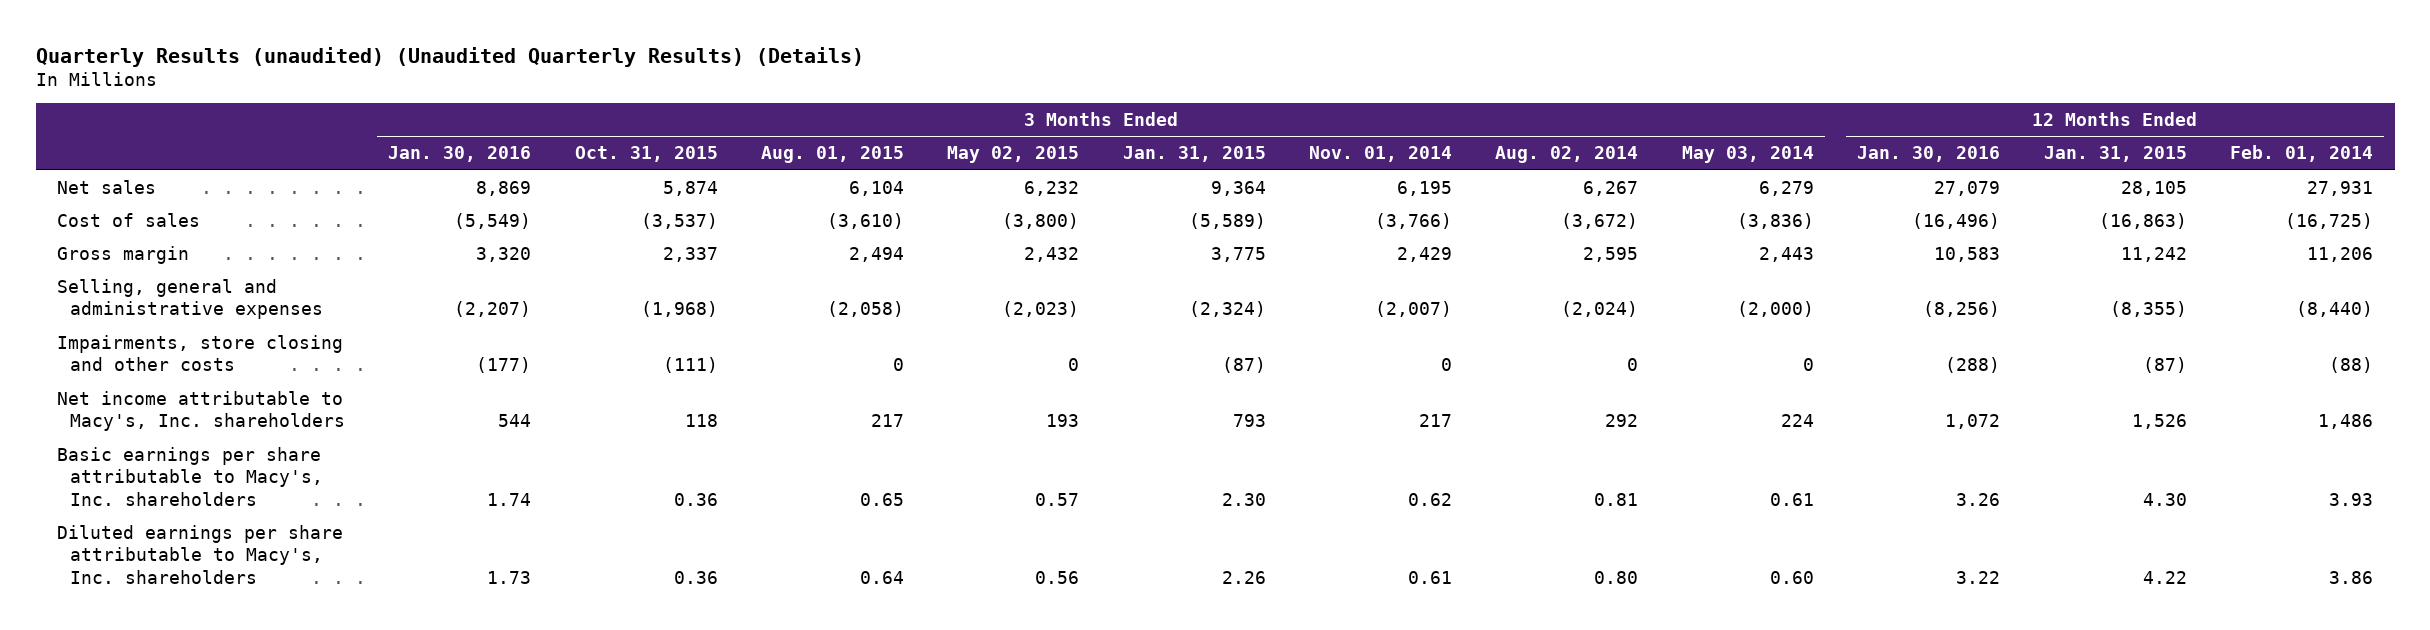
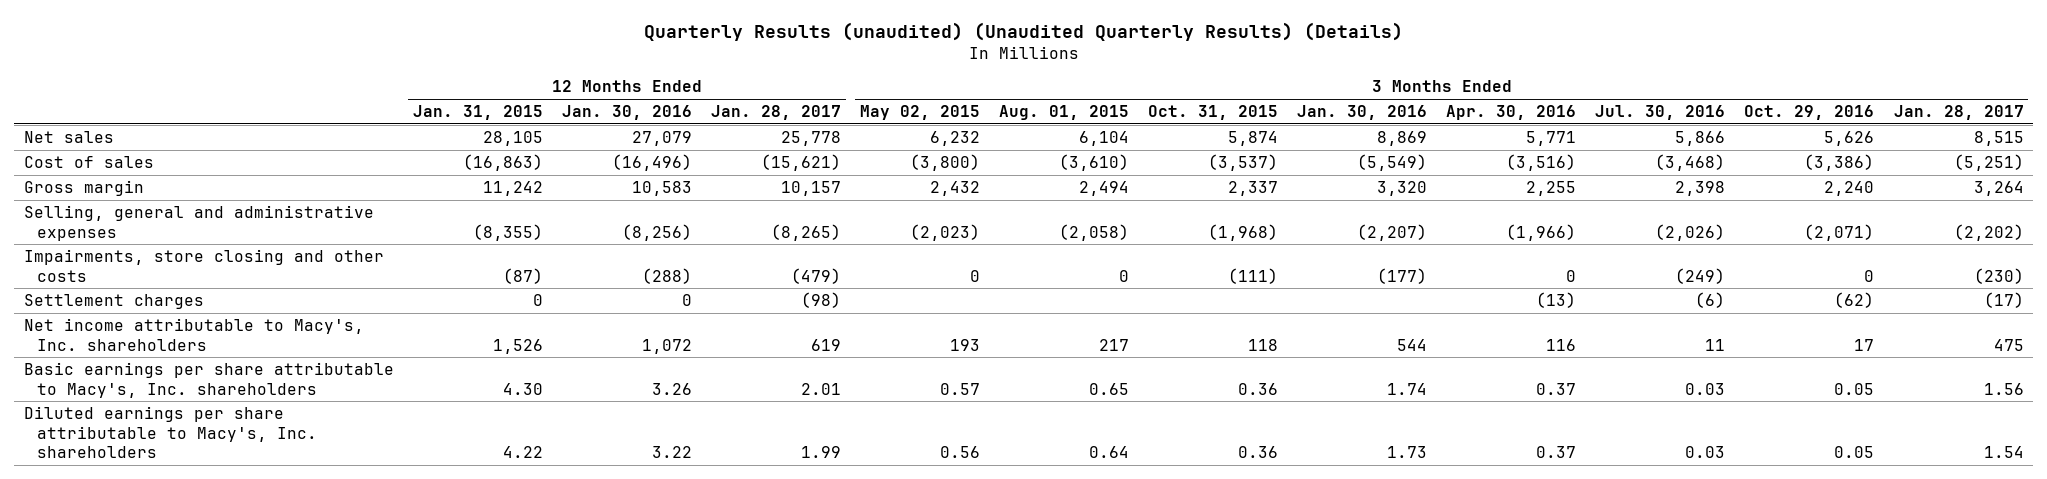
[1122,146,1266,163] Jan. 31, 2015 -> none
[1309,146,1453,163] Nov. 01, 2014 -> none
[1495,146,1639,164] Aug. 02, 2014 -> none
[1681,146,1814,164] May 03, 2014 -> none
[2229,145,2373,163] Feb. 01, 2014 -> none
none -> [710,105,841,121] Jan. 28, 2017
none -> [1446,105,1577,121] Apr. 30, 2016
none -> [1595,105,1726,121] Jul. 30, 2016
none -> [1744,105,1875,121] Oct. 29, 2016
none -> [1893,105,2024,121] Jan. 28, 2017
none -> [23,293,204,309] Settlement charges

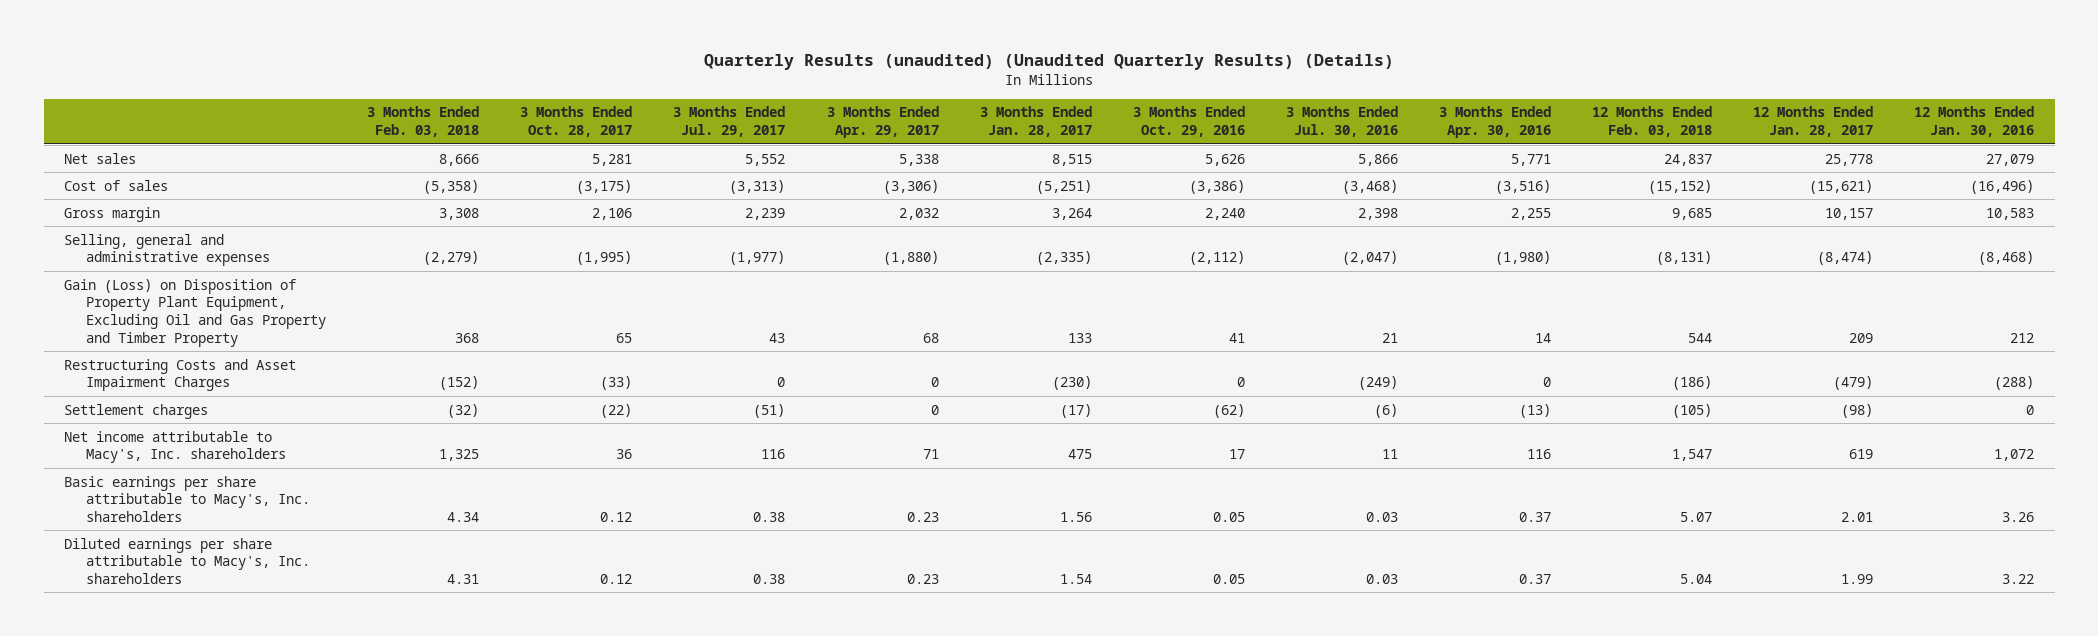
[412,105,543,121] Jan. 31, 2015 -> none
[859,105,980,121] May 02, 2015 -> none
[998,105,1129,121] Aug. 01, 2015 -> none
[1148,105,1279,121] Oct. 31, 2015 -> none
[1297,105,1428,121] Jan. 30, 2016 -> none
none -> [367,106,480,138] 3 Months Ended Feb. 03, 2018
none -> [520,106,633,138] 3 Months Ended Oct. 28, 2017
none -> [673,106,786,138] 3 Months Ended Jul. 29, 2017
none -> [826,106,939,139] 3 Months Ended Apr. 29, 2017
none -> [1592,106,1713,138] 12 Months Ended Feb. 03, 2018
[621,223,692,241] (8,256) -> [1978,251,2035,266] (8,468)
[770,223,841,241] (8,265) -> [1817,251,1874,266] (8,474)
[1506,223,1577,241] (1,966) -> [1495,251,1552,266] (1,980)
[1655,223,1726,241] (2,026) -> [1341,251,1398,266] (2,047)
[1804,223,1875,241] (2,071) -> [1188,251,1245,266] (2,112)
[1953,223,2024,241] (2,202) -> [1035,251,1092,266] (2,335)
none -> [64,278,327,347] Gain (Loss) on Disposition of Property Plant Equipment, Excluding Oil and Gas Property and Timber Property
[23,248,384,282] Impairments, store closing and other costs -> [64,358,297,392] Restructuring Costs and Asset Impairment Charges

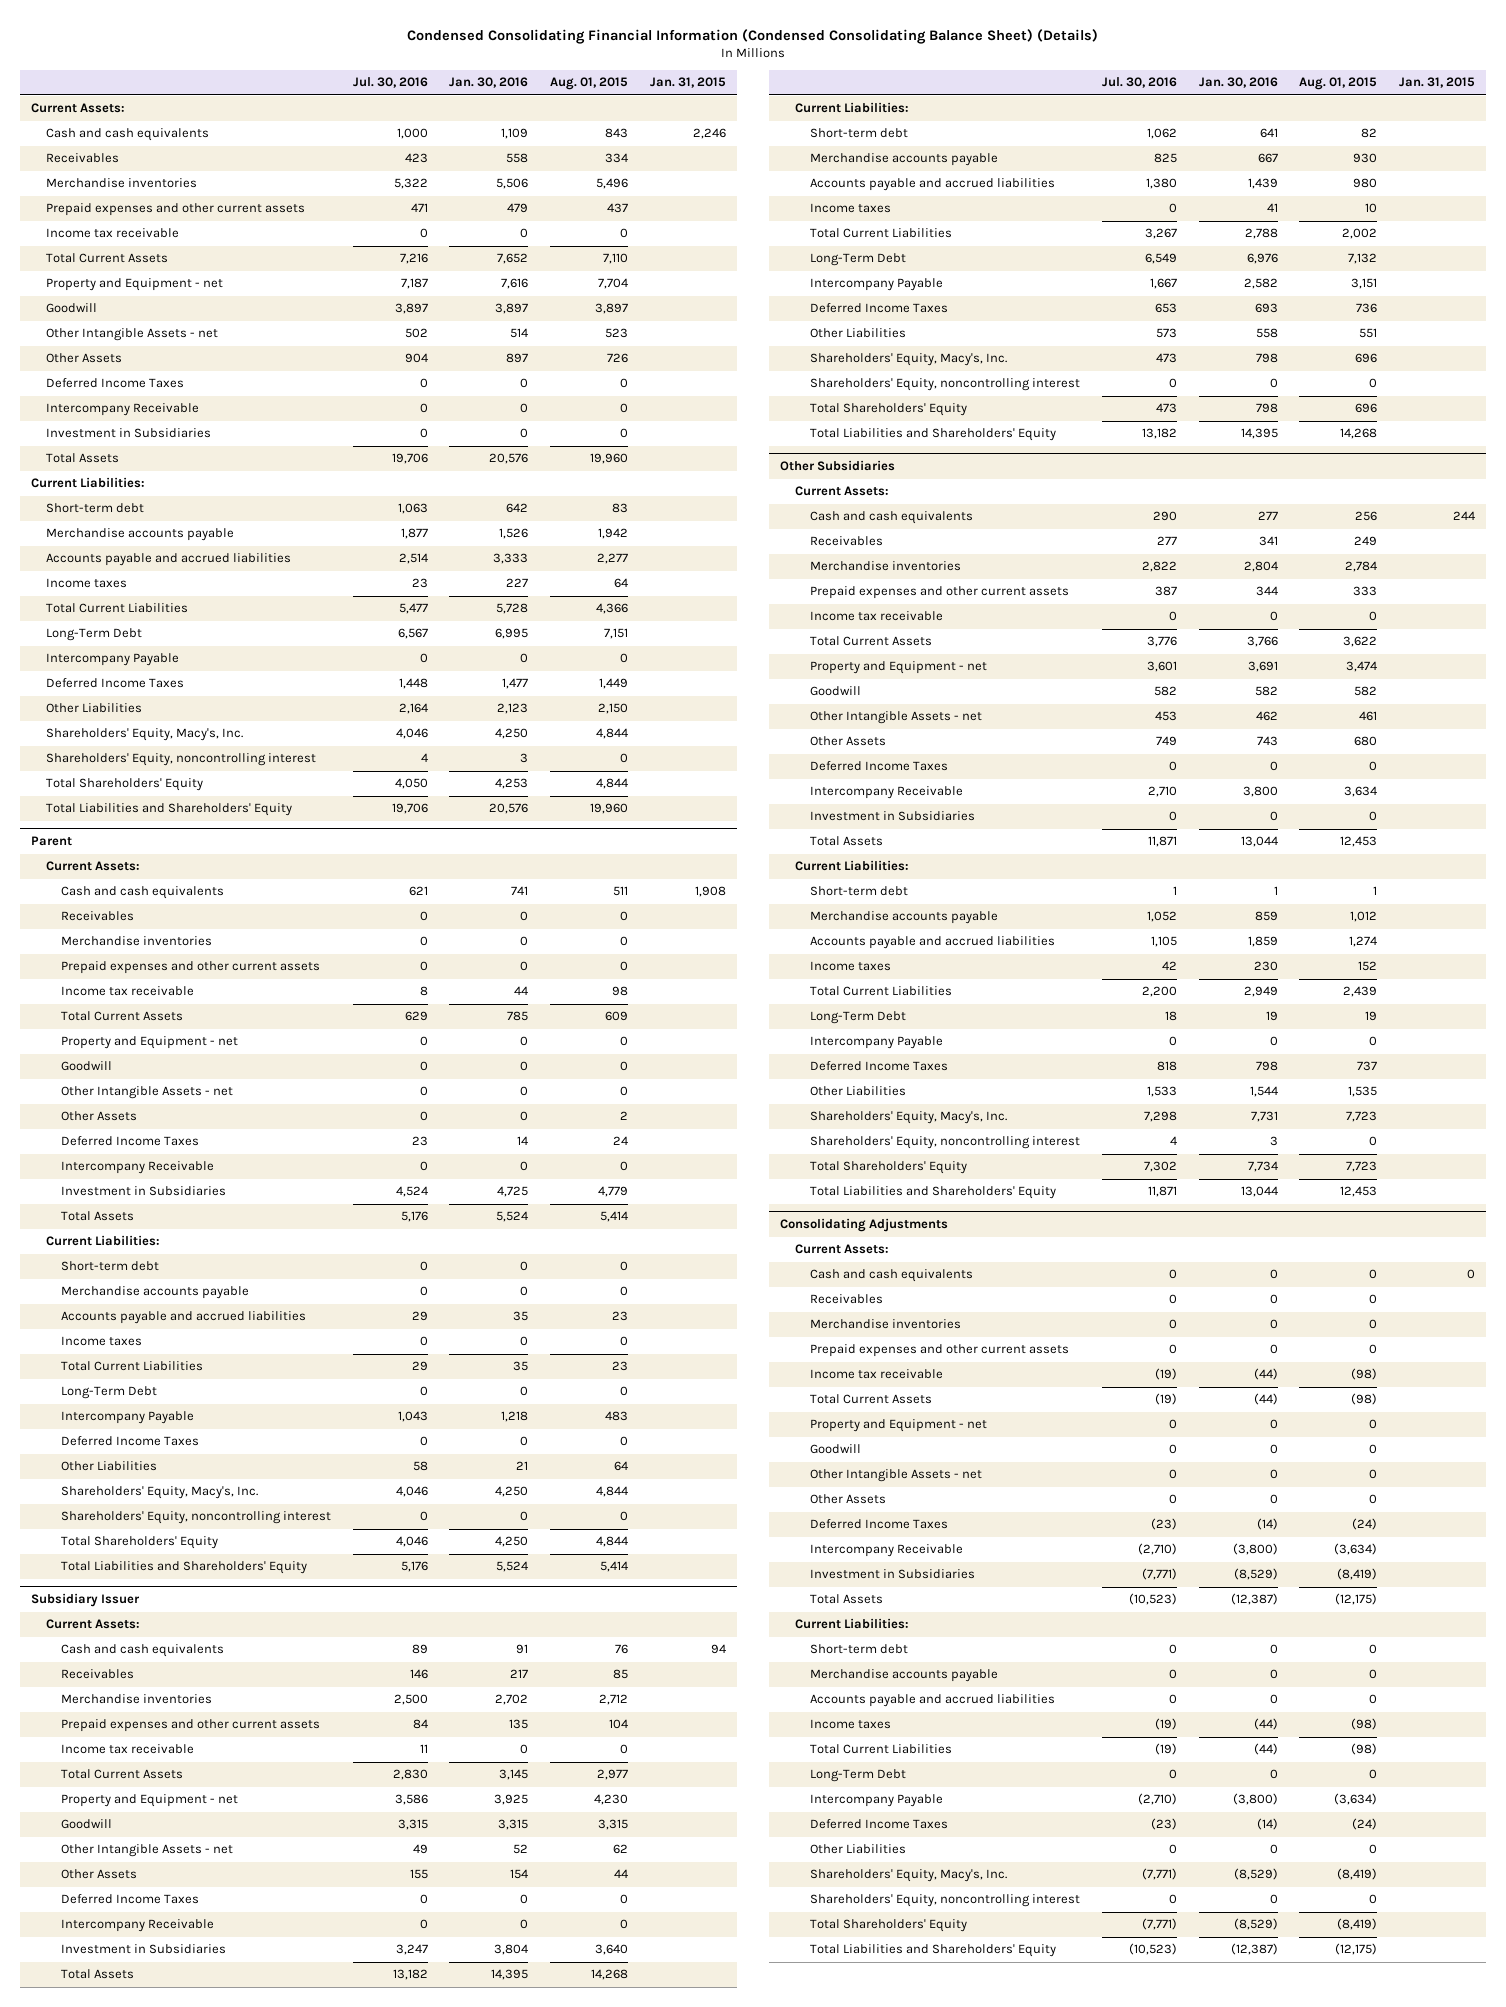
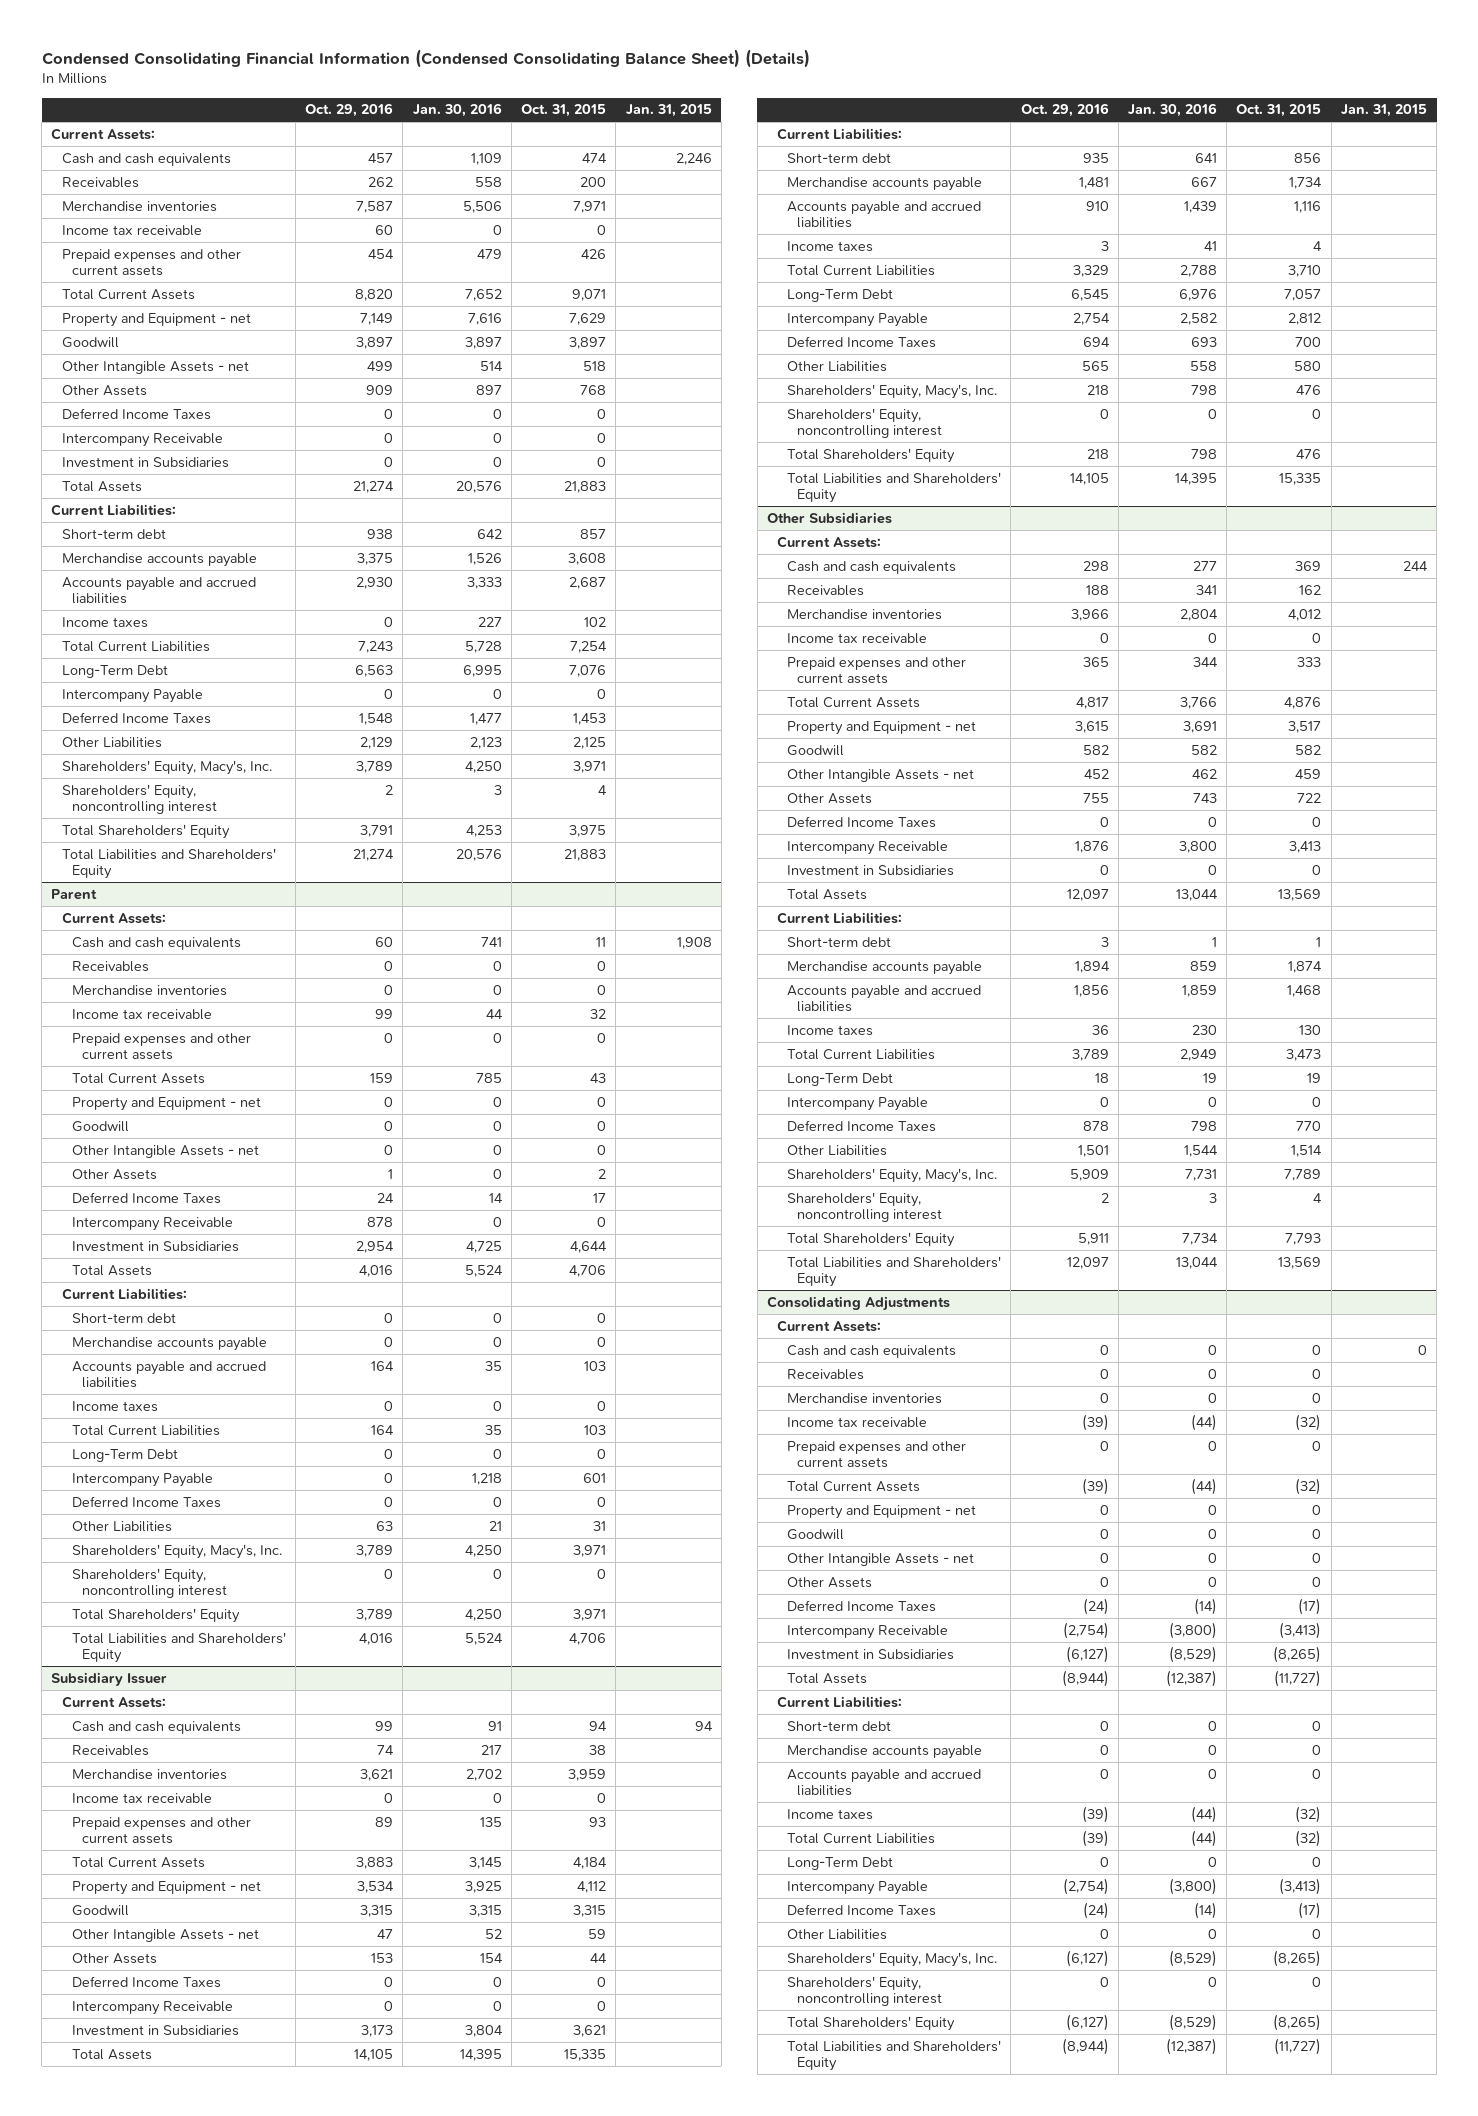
[352,77,428,89] Jul. 30, 2016 -> none
[550,77,629,91] Aug. 01, 2015 -> none
none -> [305,103,394,118] Oct. 29, 2016
none -> [521,104,607,118] Oct. 31, 2015
[45,203,305,217] Prepaid expenses and other current assets -> [61,248,241,277] Prepaid expenses and other current assets
[60,961,320,975] Prepaid expenses and other current assets -> [71,1032,251,1061] Prepaid expenses and other current assets
[60,1719,320,1733] Prepaid expenses and other current assets -> [71,1816,251,1845] Prepaid expenses and other current assets
[810,586,1070,600] Prepaid expenses and other current assets -> [787,656,967,685] Prepaid expenses and other current assets
[810,1344,1070,1358] Prepaid expenses and other current assets -> [787,1440,967,1469] Prepaid expenses and other current assets

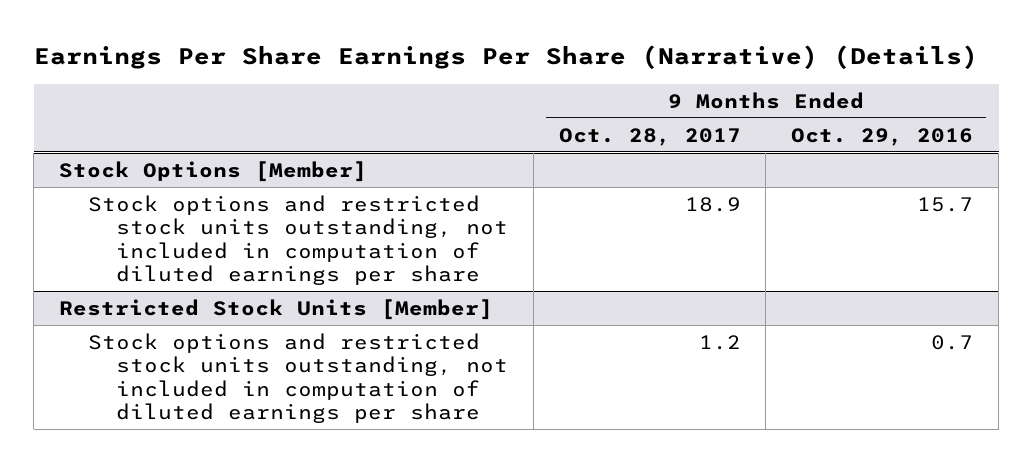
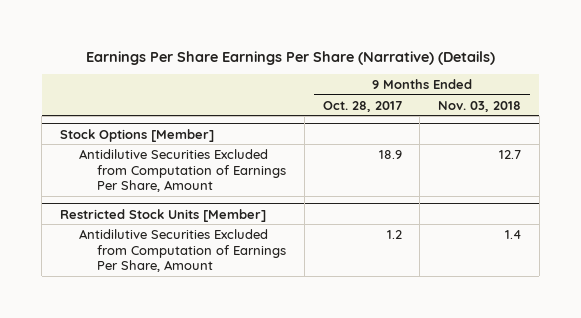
[791,127,974,146] Oct. 29, 2016 -> none
none -> [438,100,522,112] Nov. 03, 2018
[87,194,508,286] Stock options and restricted stock units outstanding, not included in computation of diluted earnings per share -> [78,148,287,193] Antidilutive Securities Excluded from Computation of Earnings Per Share, Amount
[87,332,508,424] Stock options and restricted stock units outstanding, not included in computation of diluted earnings per share -> [78,228,287,273] Antidilutive Securities Excluded from Computation of Earnings Per Share, Amount

